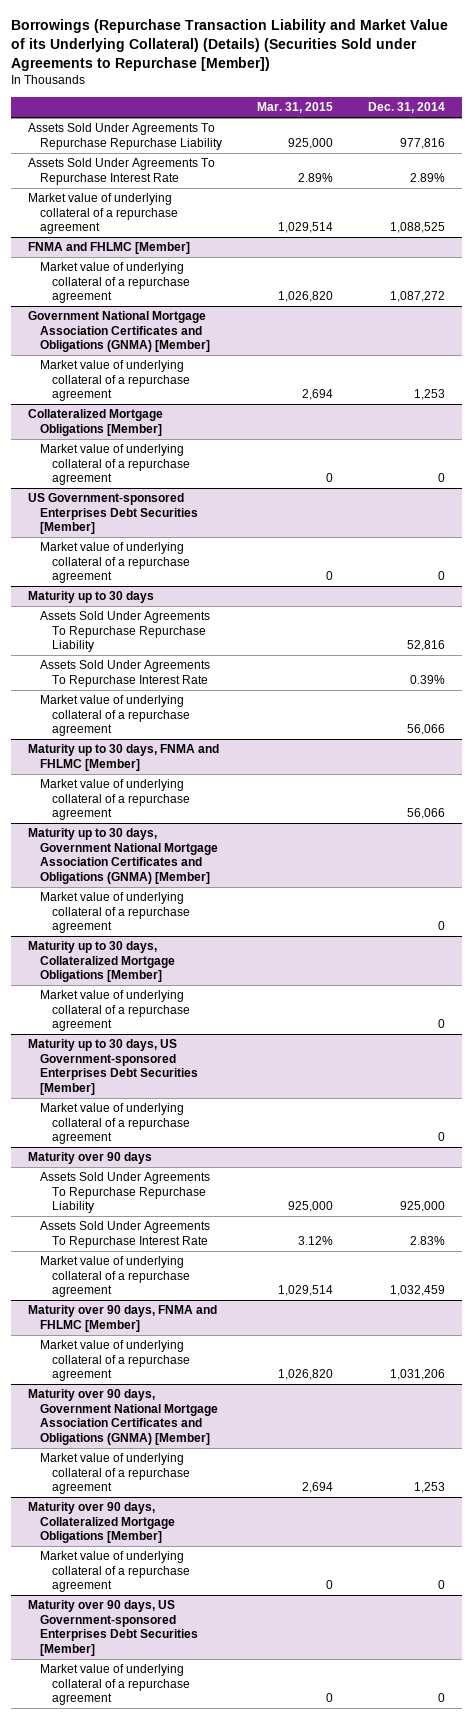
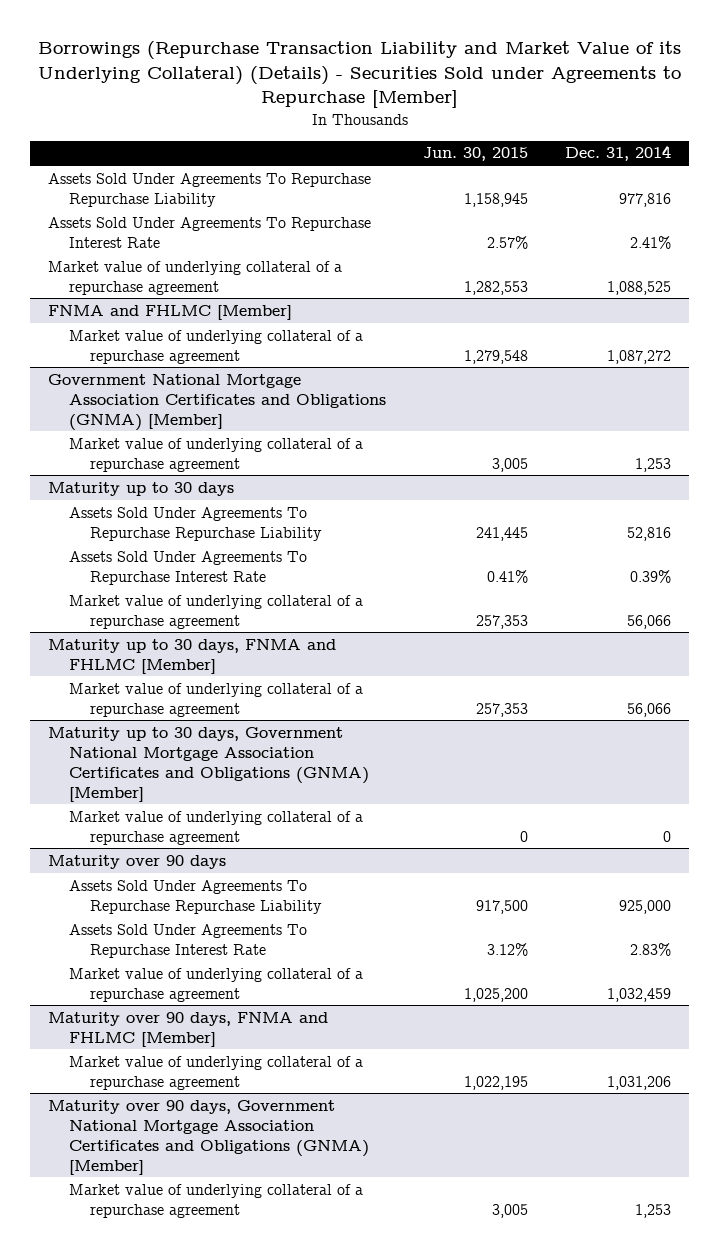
[10,18,448,71] Borrowings (Repurchase Transaction Liability and Market Value of its Underlying Collateral) (Details) (Securities Sold under Agreements to Repurchase [Member]) -> [37,41,681,109] Borrowings (Repurchase Transaction Liability and Market Value of its Underlying Collateral) (Details) - Securities Sold under Agreements to Repurchase [Member]
[257,102,334,114] Mar. 31, 2015 -> none
none -> [423,147,529,162] Jun. 30, 2015
[409,172,445,182] 2.89% -> [630,235,672,249] 2.41%
[28,409,164,436] Collateralized Mortgage Obligations [Member] -> none
[40,444,191,486] Market value of underlying collateral of a repurchase agreement -> none
[28,493,199,535] US Government-sponsored Enterprises Debt Securities [Member] -> none
[40,542,191,584] Market value of underlying collateral of a repurchase agreement -> none
[28,941,176,983] Maturity up to 30 days, Collateralized Mortgage Obligations [Member] -> none
[40,990,191,1032] Market value of underlying collateral of a repurchase agreement -> none
[28,1039,199,1095] Maturity up to 30 days, US Government-sponsored Enterprises Debt Securities [Member] -> none
[40,1103,191,1145] Market value of underlying collateral of a repurchase agreement -> none
[28,1502,176,1544] Maturity over 90 days, Collateralized Mortgage Obligations [Member] -> none
[40,1551,191,1593] Market value of underlying collateral of a repurchase agreement -> none
[28,1600,199,1656] Maturity over 90 days, US Government-sponsored Enterprises Debt Securities [Member] -> none
[40,1664,191,1706] Market value of underlying collateral of a repurchase agreement -> none

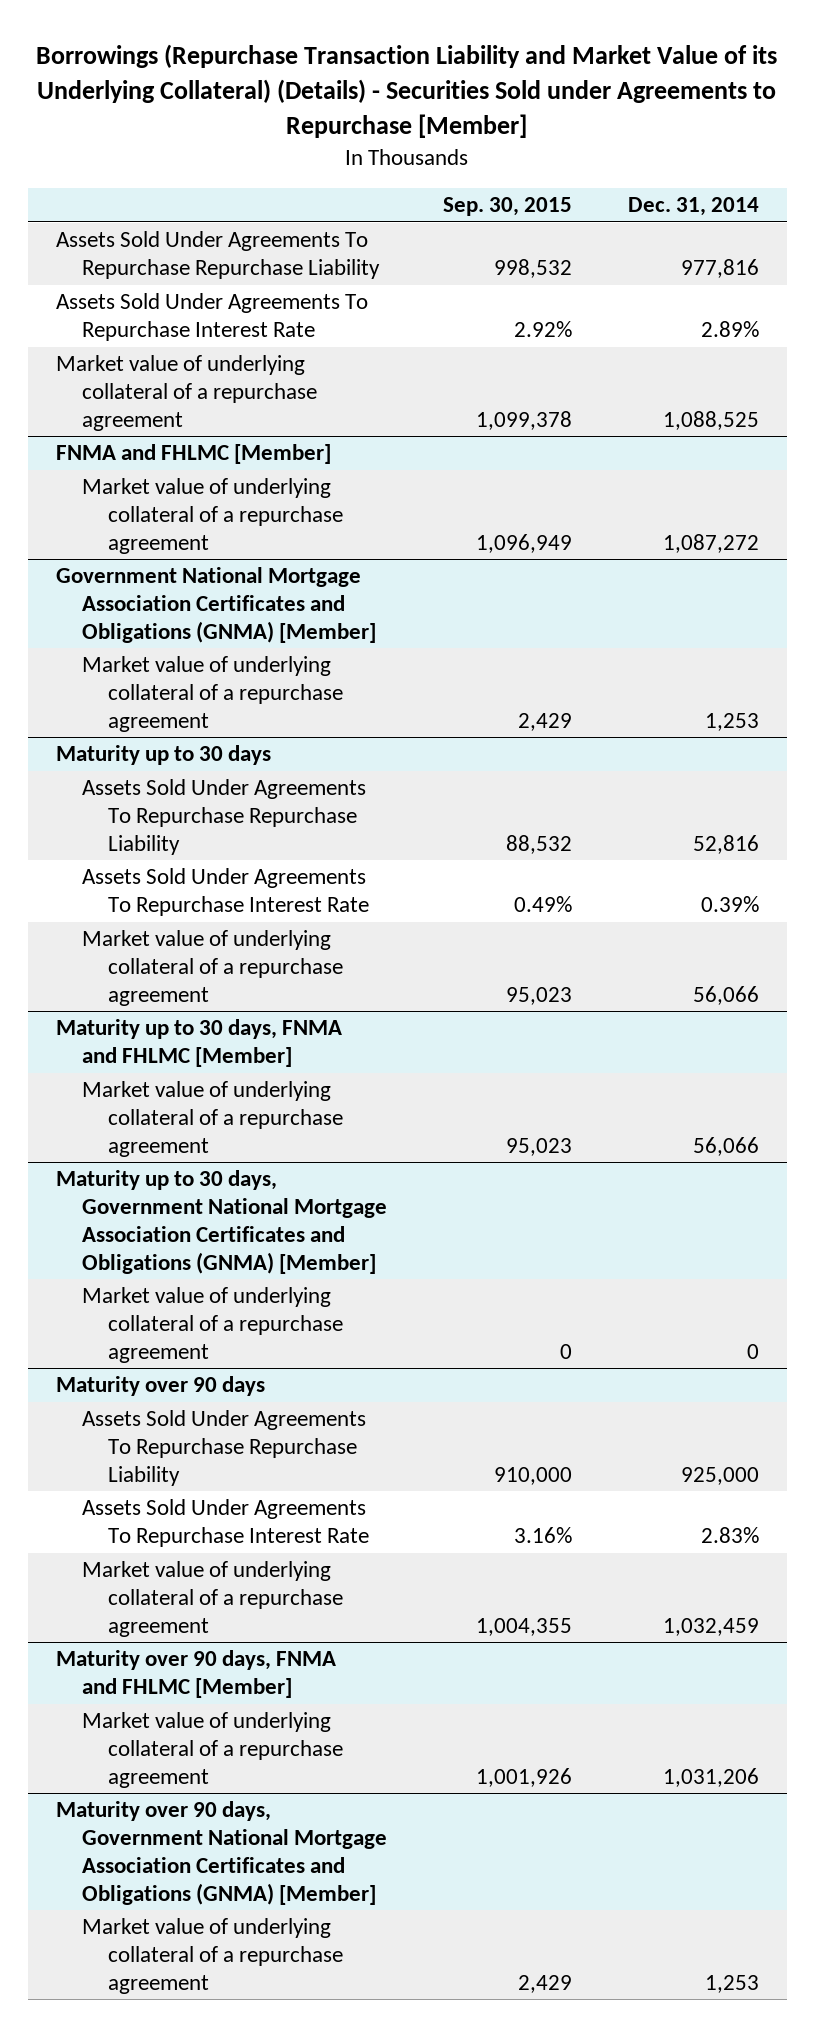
[423,147,529,162] Jun. 30, 2015 -> none
none -> [443,197,573,217] Sep. 30, 2015
[630,235,672,249] 2.41% -> [700,321,759,338] 2.89%

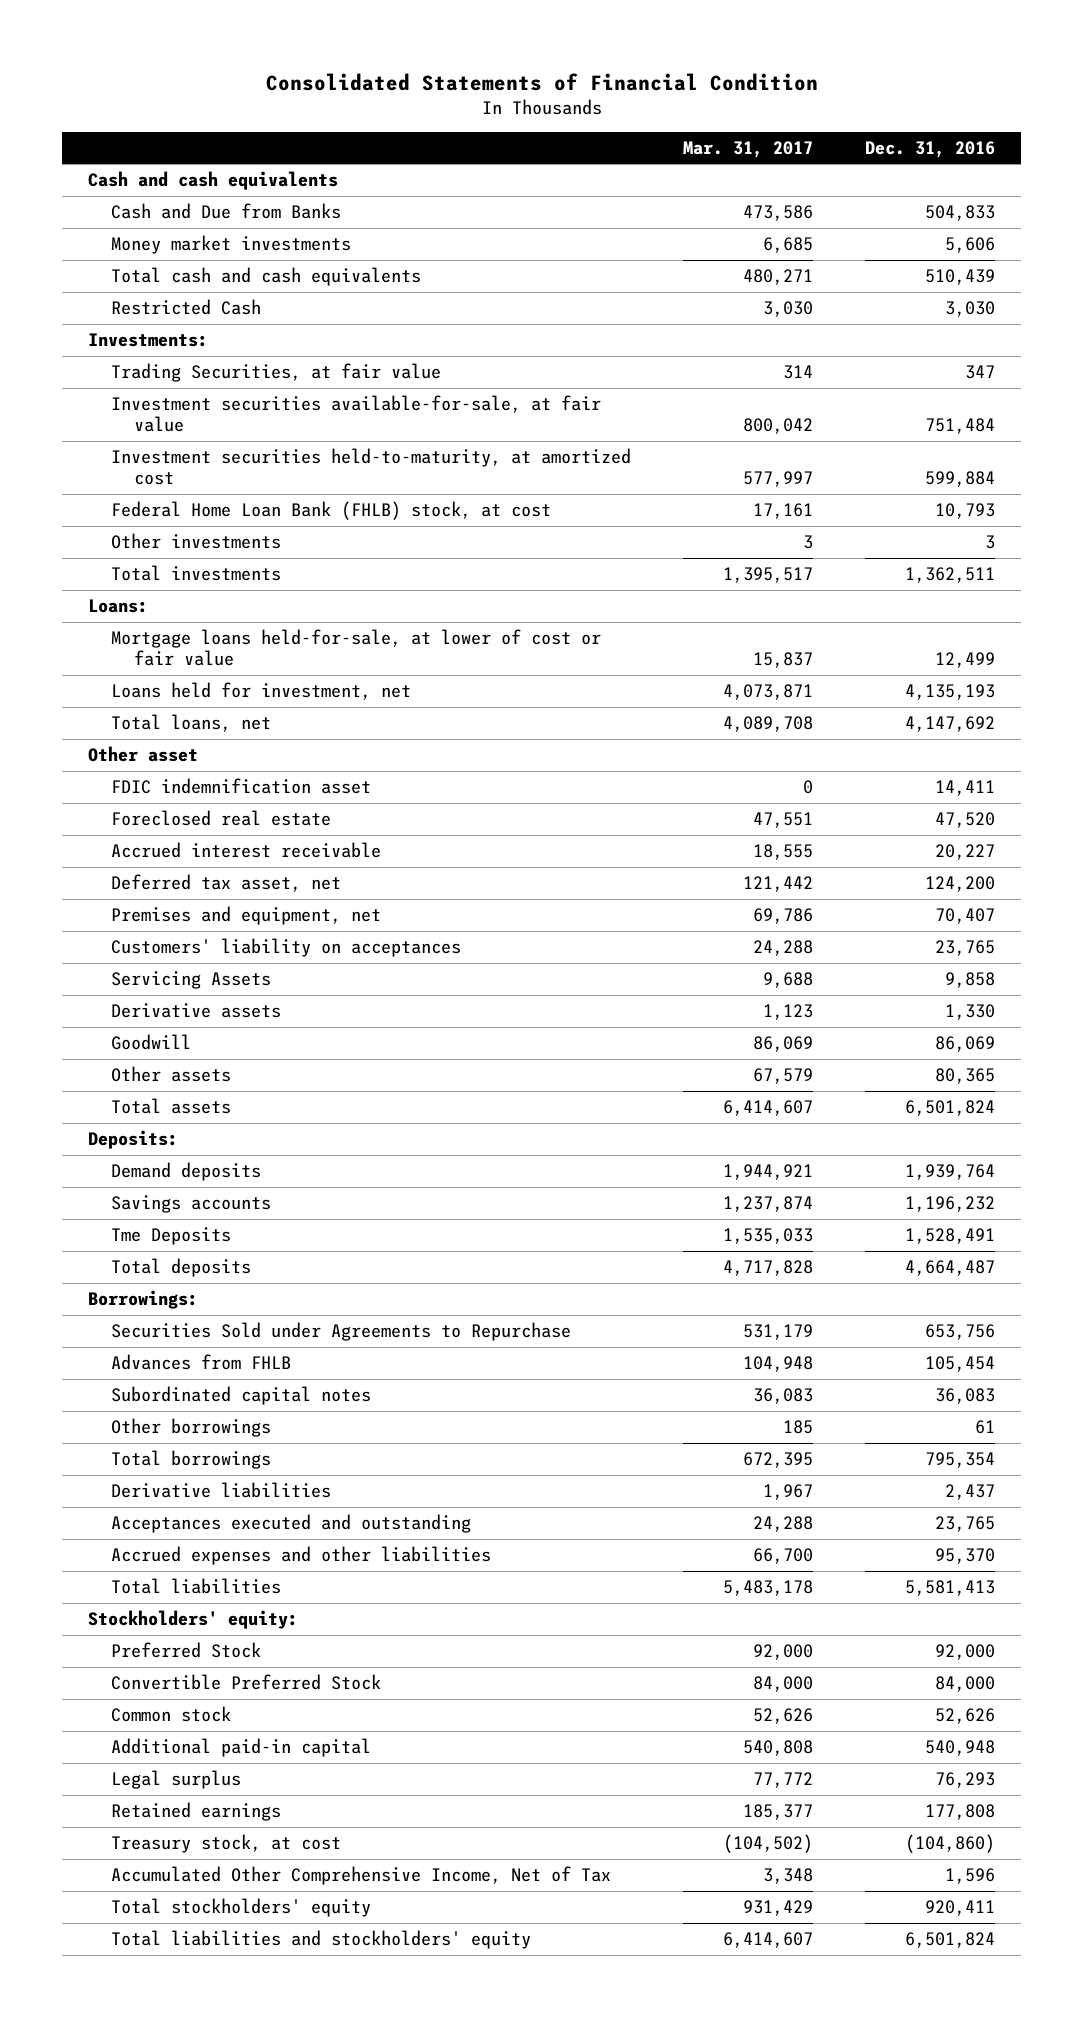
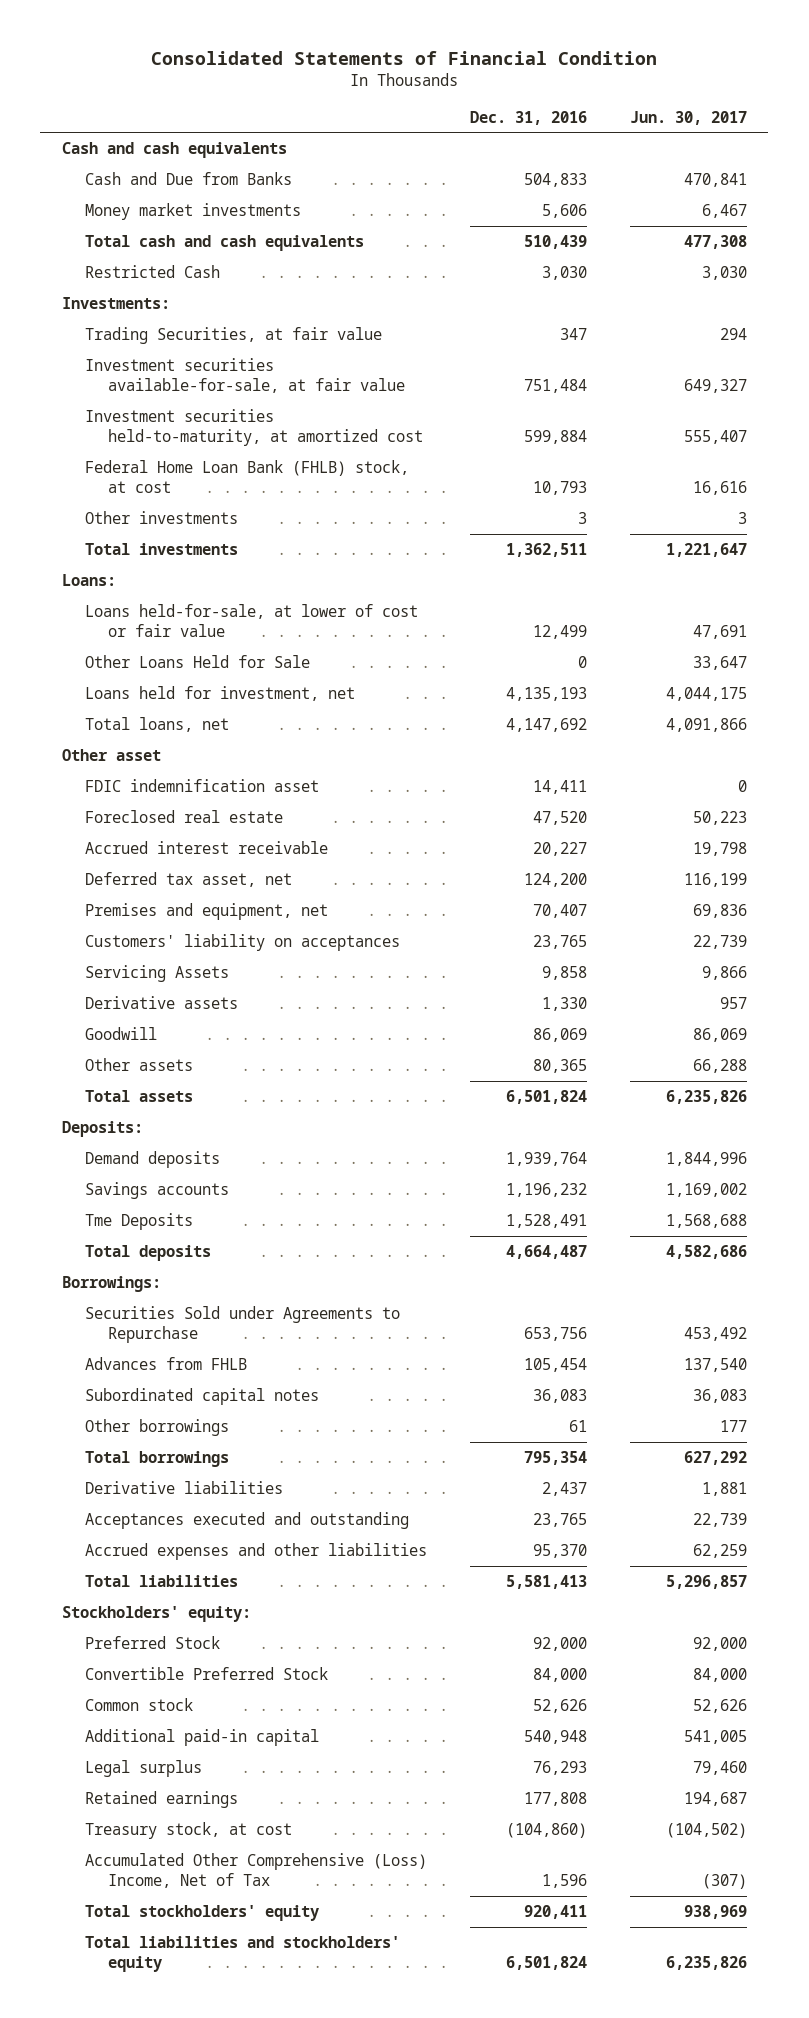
[683,140,814,158] Mar. 31, 2017 -> none
none -> [629,110,747,125] Jun. 30, 2017
[111,629,602,667] Mortgage loans held-for-sale, at lower of cost or fair value -> [84,604,418,637] Loans held-for-sale, at lower of cost or fair value
none -> [84,655,310,669] Other Loans Held for Sale
[111,1866,612,1886] Accumulated Other Comprehensive Income, Net of Tax -> [84,1853,427,1888] Accumulated Other Comprehensive (Loss) Income, Net of Tax

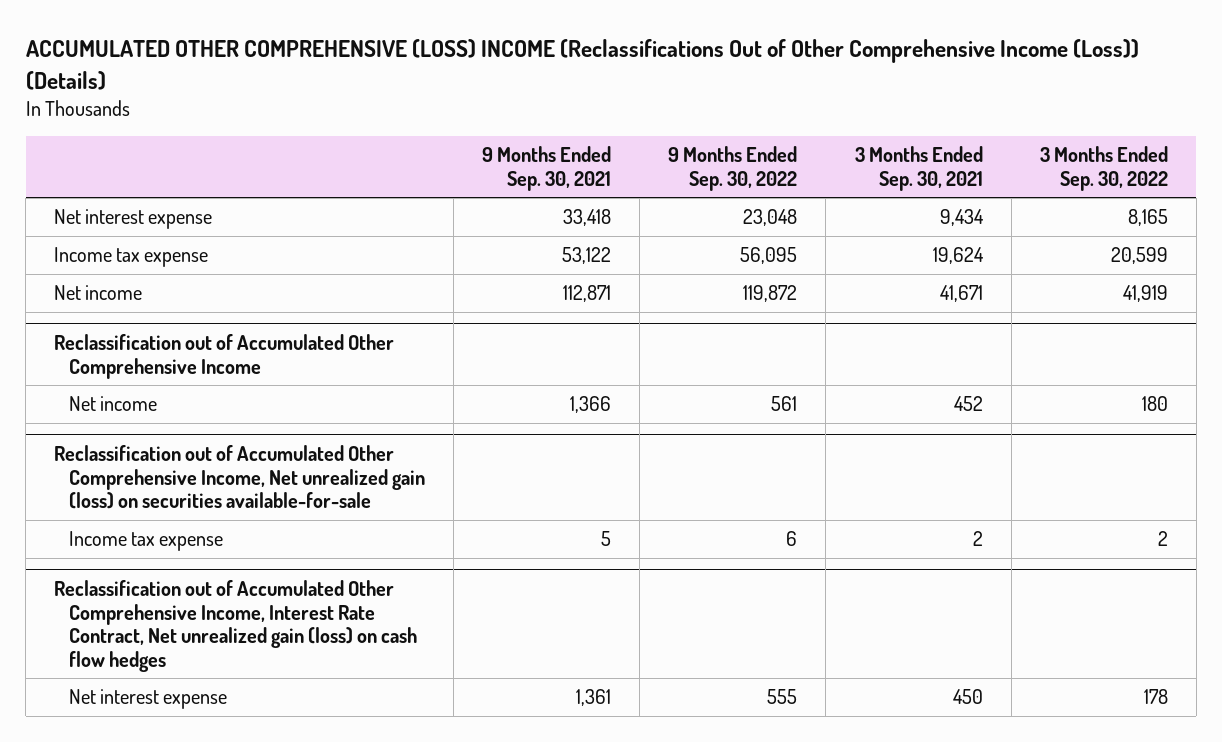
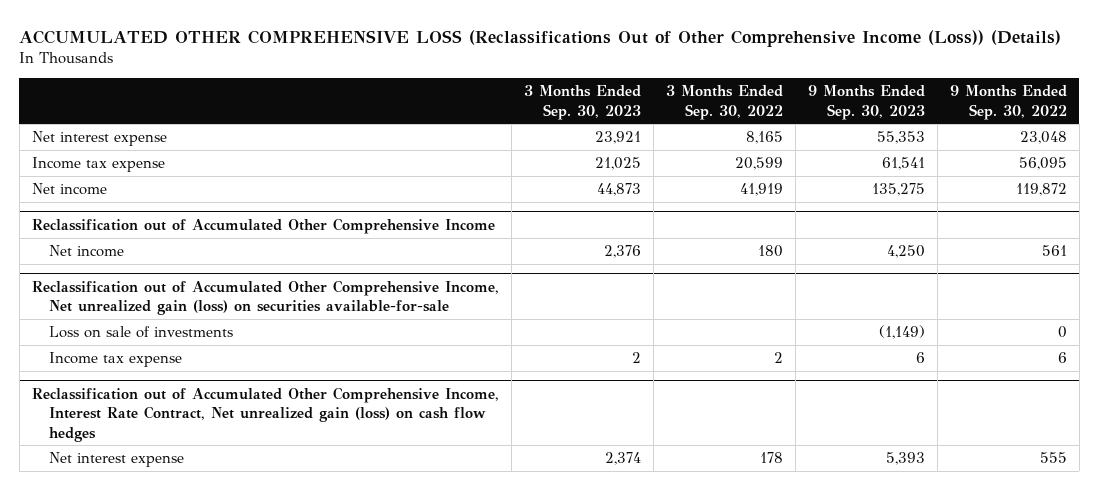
[25,39,1139,90] ACCUMULATED OTHER COMPREHENSIVE (LOSS) INCOME (Reclassifications Out of Other Comprehensive Income (Loss)) (Details) -> [19,29,1062,47] ACCUMULATED OTHER COMPREHENSIVE LOSS (Reclassifications Out of Other Comprehensive Income (Loss)) (Details)
[482,146,612,191] 9 Months Ended Sep. 30, 2021 -> none
[854,146,983,191] 3 Months Ended Sep. 30, 2021 -> none
none -> [523,85,641,120] 3 Months Ended Sep. 30, 2023
none -> [807,85,925,120] 9 Months Ended Sep. 30, 2023
none -> [48,326,233,339] Loss on sale of investments

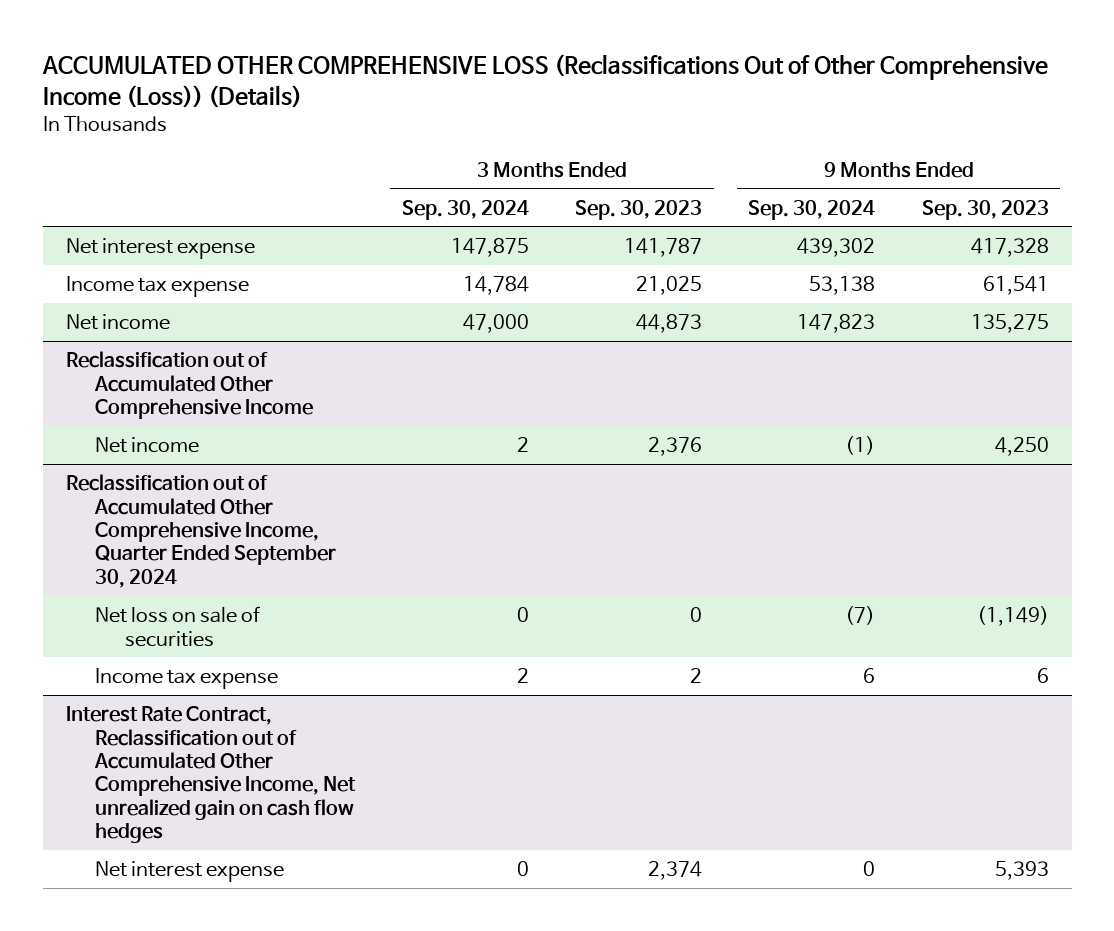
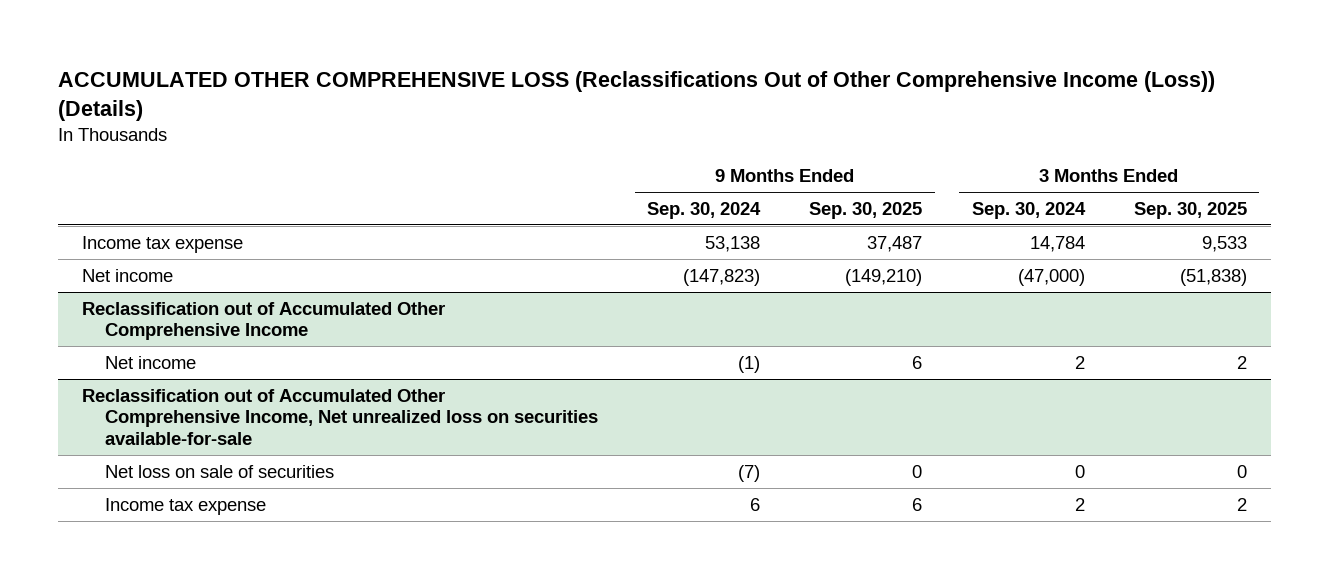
[575,199,703,220] Sep. 30, 2023 -> none
[921,199,1049,220] Sep. 30, 2023 -> none
none -> [809,202,923,220] Sep. 30, 2025
none -> [1133,202,1247,220] Sep. 30, 2025
[65,238,255,260] Net interest expense -> none
[462,314,529,334] 47,000 -> [1017,268,1085,286] (47,000)
[797,314,876,334] 147,823 -> [683,268,761,286] (147,823)
[65,474,337,588] Reclassification out of Accumulated Other Comprehensive Income, Quarter Ended September 30, 2024 -> none
none -> [82,388,599,445] Reclassification out of Accumulated Other Comprehensive Income, Net unrealized loss on securities available-for-sale
[65,706,357,844] Interest Rate Contract, Reclassification out of Accumulated Other Comprehensive Income, Net unrealized gain on cash flow hedges -> none
[95,861,285,883] Net interest expense -> none

